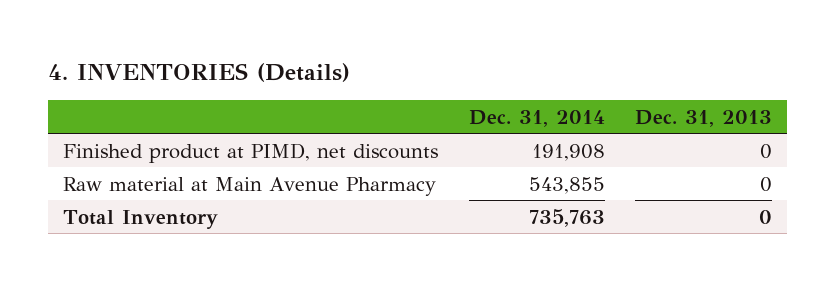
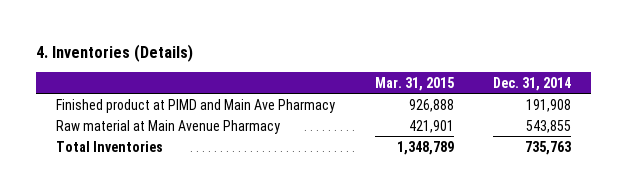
[48,62,351,82] 4. INVENTORIES (Details) -> [36,44,194,63] 4. Inventories (Details)
[635,109,773,127] Dec. 31, 2013 -> none
none -> [374,76,454,91] Mar. 31, 2015
[63,142,439,163] Finished product at PIMD, net discounts -> [56,98,336,113] Finished product at PIMD and Main Ave Pharmacy
[63,209,219,229] Total Inventory -> [56,140,164,152] Total Inventories

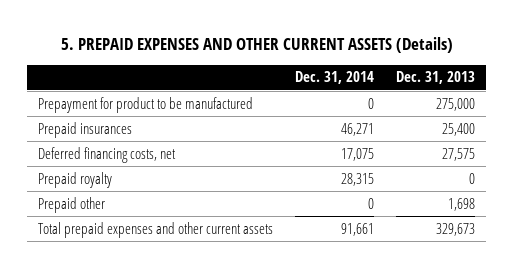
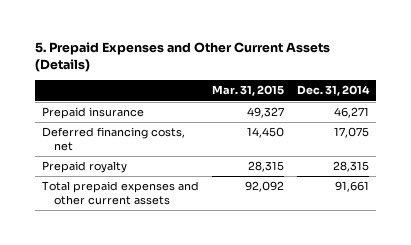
[60,36,453,53] 5. PREPAID EXPENSES AND OTHER CURRENT ASSETS (Details) -> [35,42,331,73] 5. Prepaid Expenses and Other Current Assets (Details)
[396,71,476,85] Dec. 31, 2013 -> none
none -> [211,85,284,97] Mar. 31, 2015
[37,96,253,113] Prepayment for product to be manufactured -> none
[37,121,132,138] Prepaid insurances -> [41,107,144,120] Prepaid insurance
[37,196,105,213] Prepaid other -> none

